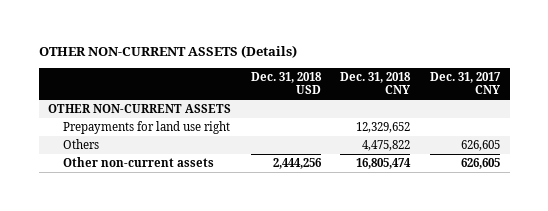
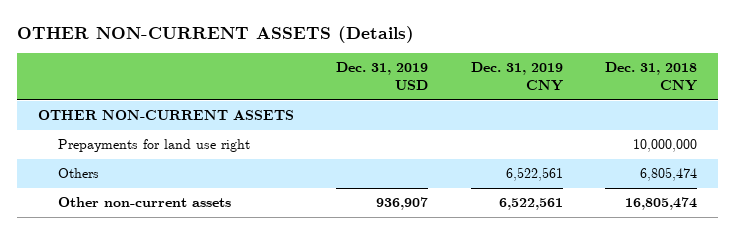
[250,71,322,95] Dec. 31, 2018 USD -> none
[429,71,501,95] Dec. 31, 2017 CNY -> none
none -> [336,62,429,91] Dec. 31, 2019 USD
none -> [470,62,563,92] Dec. 31, 2019 CNY
[356,122,411,134] 12,329,652 -> [633,139,698,153] 10,000,000
[362,140,411,152] 4,475,822 -> [640,167,698,182] 6,805,474

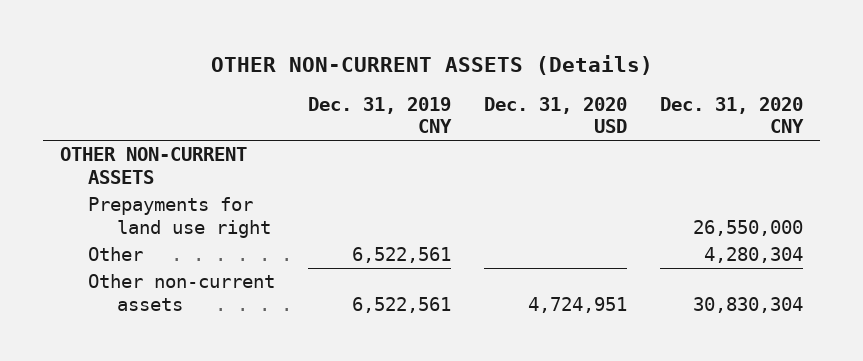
[336,62,429,91] Dec. 31, 2019 USD -> none
[605,62,698,92] Dec. 31, 2018 CNY -> none
none -> [484,96,628,134] Dec. 31, 2020 USD
none -> [660,96,805,134] Dec. 31, 2020 CNY
[58,168,100,179] Others -> [88,247,144,262] Other

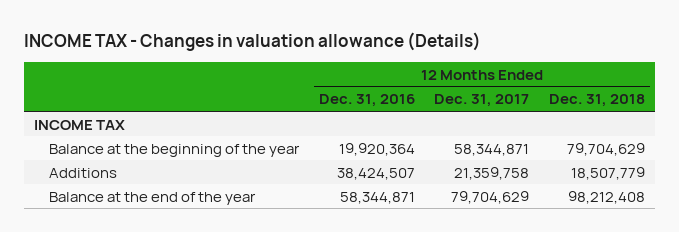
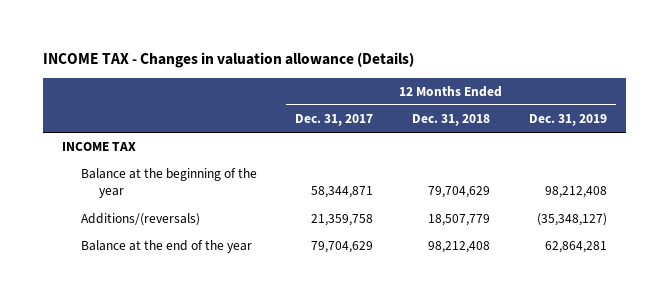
[318,94,415,108] Dec. 31, 2016 -> none
none -> [528,114,607,127] Dec. 31, 2019
[48,167,117,178] Additions -> [80,213,200,227] Additions/(reversals)

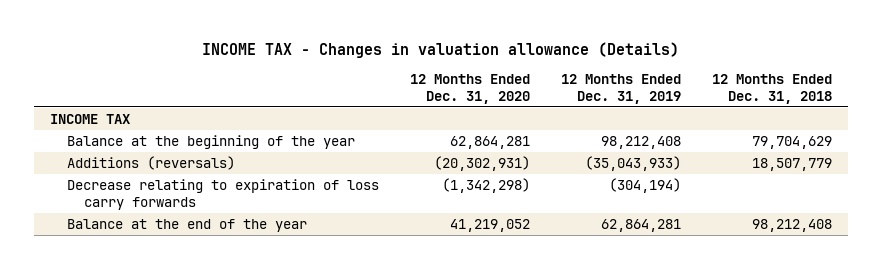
[295,114,374,127] Dec. 31, 2017 -> none
none -> [410,73,531,104] 12 Months Ended Dec. 31, 2020
[80,213,200,227] Additions/(reversals) -> [67,155,236,170] Additions (reversals)
[536,213,607,227] (35,348,127) -> [585,155,682,171] (35,043,933)
none -> [67,178,380,210] Decrease relating to expiration of loss carry forwards

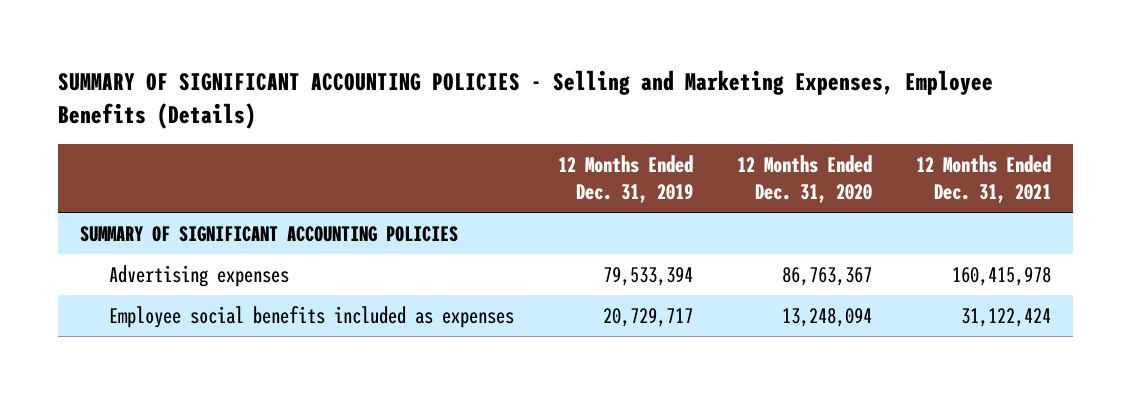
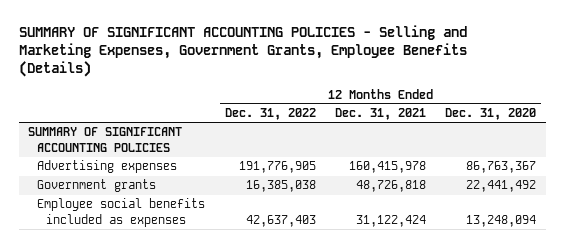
[57,70,993,129] SUMMARY OF SIGNIFICANT ACCOUNTING POLICIES - Selling and Marketing Expenses, Employee Benefits (Details) -> [18,24,467,78] SUMMARY OF SIGNIFICANT ACCOUNTING POLICIES - Selling and Marketing Expenses, Government Grants, Employee Benefits (Details)
[558,154,694,204] 12 Months Ended Dec. 31, 2019 -> none
none -> [224,108,316,121] Dec. 31, 2022
none -> [37,179,157,193] Government grants

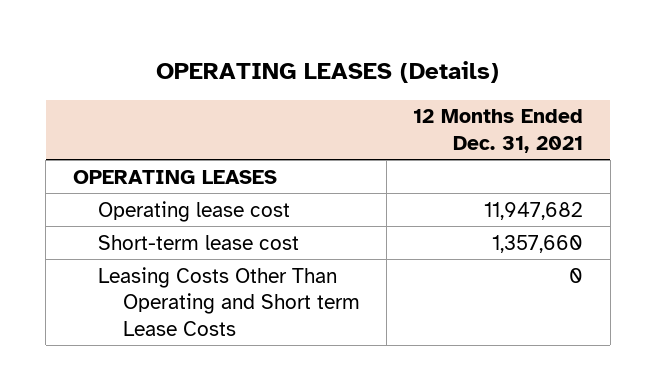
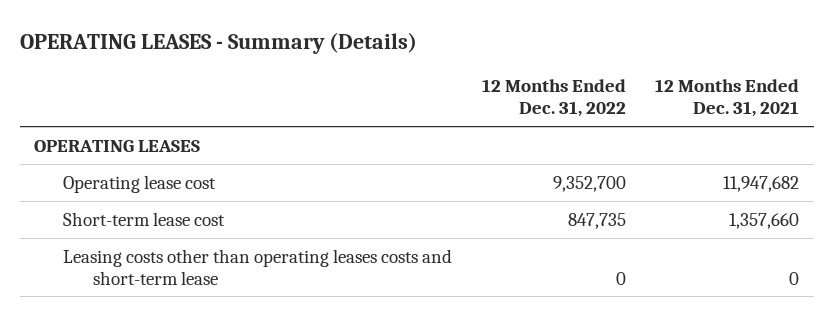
[155,60,499,83] OPERATING LEASES (Details) -> [19,31,417,54] OPERATING LEASES - Summary (Details)
none -> [481,79,626,118] 12 Months Ended Dec. 31, 2022
[97,266,360,336] Leasing Costs Other Than Operating and Short term Lease Costs -> [63,248,453,285] Leasing costs other than operating leases costs and short-term lease

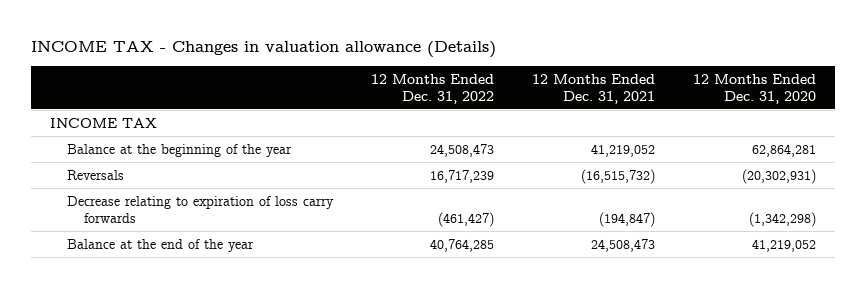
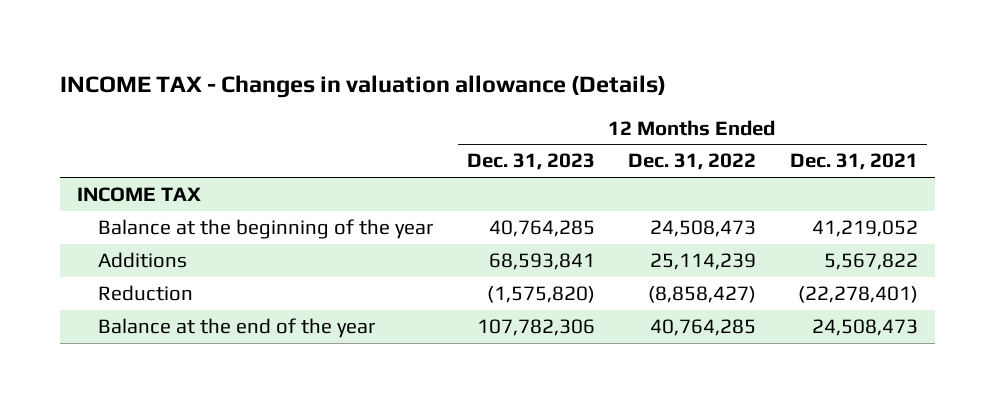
[693,73,817,104] 12 Months Ended Dec. 31, 2020 -> none
none -> [466,153,595,171] Dec. 31, 2023
[67,169,125,180] Reversals -> none
[67,195,335,223] Decrease relating to expiration of loss carry forwards -> none
none -> [98,251,188,268] Additions
none -> [98,284,194,301] Reduction

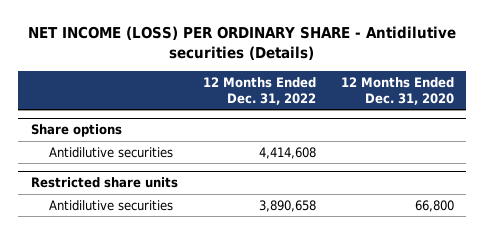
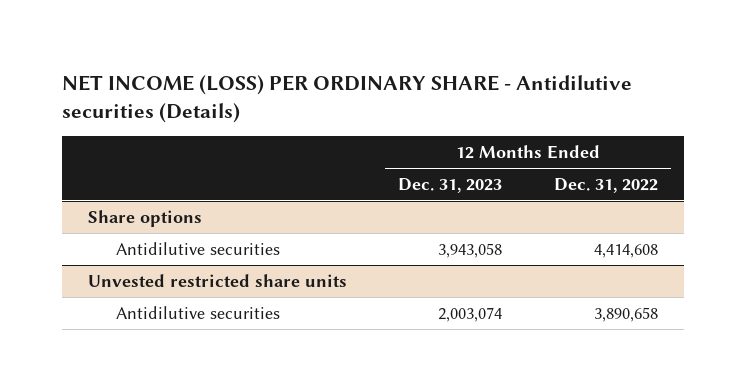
[340,76,454,105] 12 Months Ended Dec. 31, 2020 -> none
none -> [398,177,503,193] Dec. 31, 2023
[30,176,178,188] Restricted share units -> [87,273,347,287] Unvested restricted share units

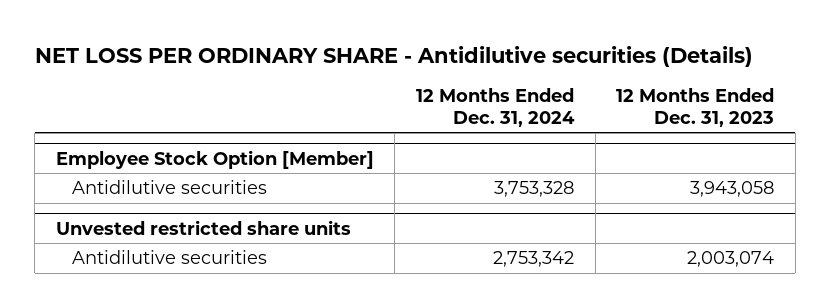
[61,74,632,124] NET INCOME (LOSS) PER ORDINARY SHARE - Antidilutive securities (Details) -> [34,45,753,67] NET LOSS PER ORDINARY SHARE - Antidilutive securities (Details)
[553,177,658,193] Dec. 31, 2022 -> none
none -> [415,88,575,127] 12 Months Ended Dec. 31, 2024
[87,209,202,227] Share options -> [55,149,374,169] Employee Stock Option [Member]

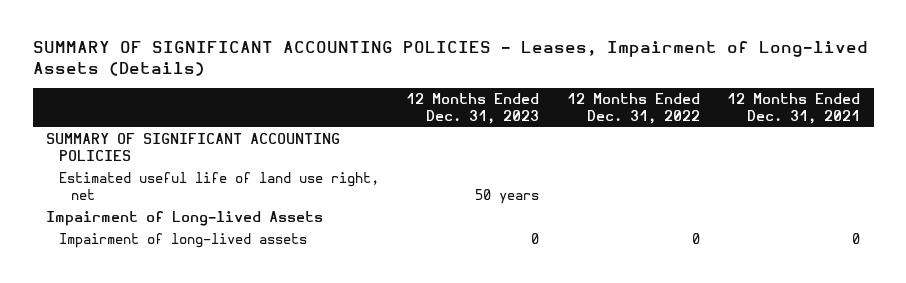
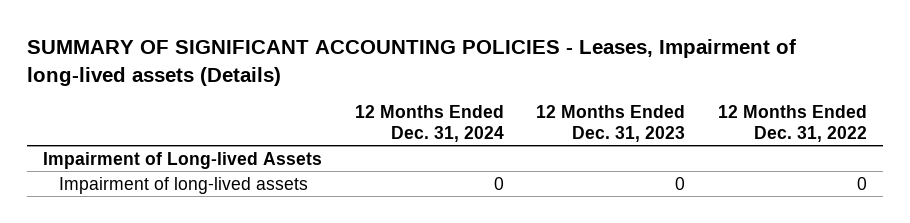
[32,41,868,77] SUMMARY OF SIGNIFICANT ACCOUNTING POLICIES - Leases, Impairment of Long-lived Assets (Details) -> [26,39,796,86] SUMMARY OF SIGNIFICANT ACCOUNTING POLICIES - Leases, Impairment of long-lived assets (Details)
[726,92,860,124] 12 Months Ended Dec. 31, 2021 -> none
none -> [354,105,504,142] 12 Months Ended Dec. 31, 2024
[46,133,341,162] SUMMARY OF SIGNIFICANT ACCOUNTING POLICIES -> none
[58,172,379,201] Estimated useful life of land use right, net -> none

